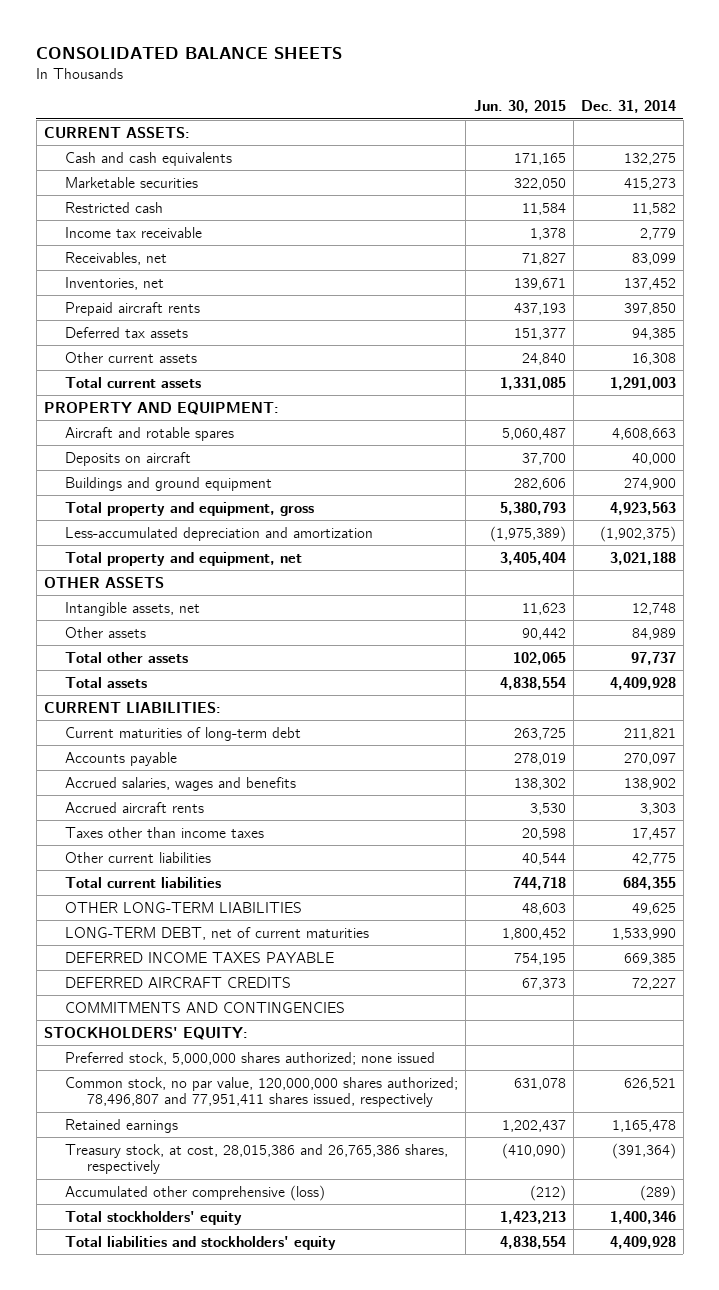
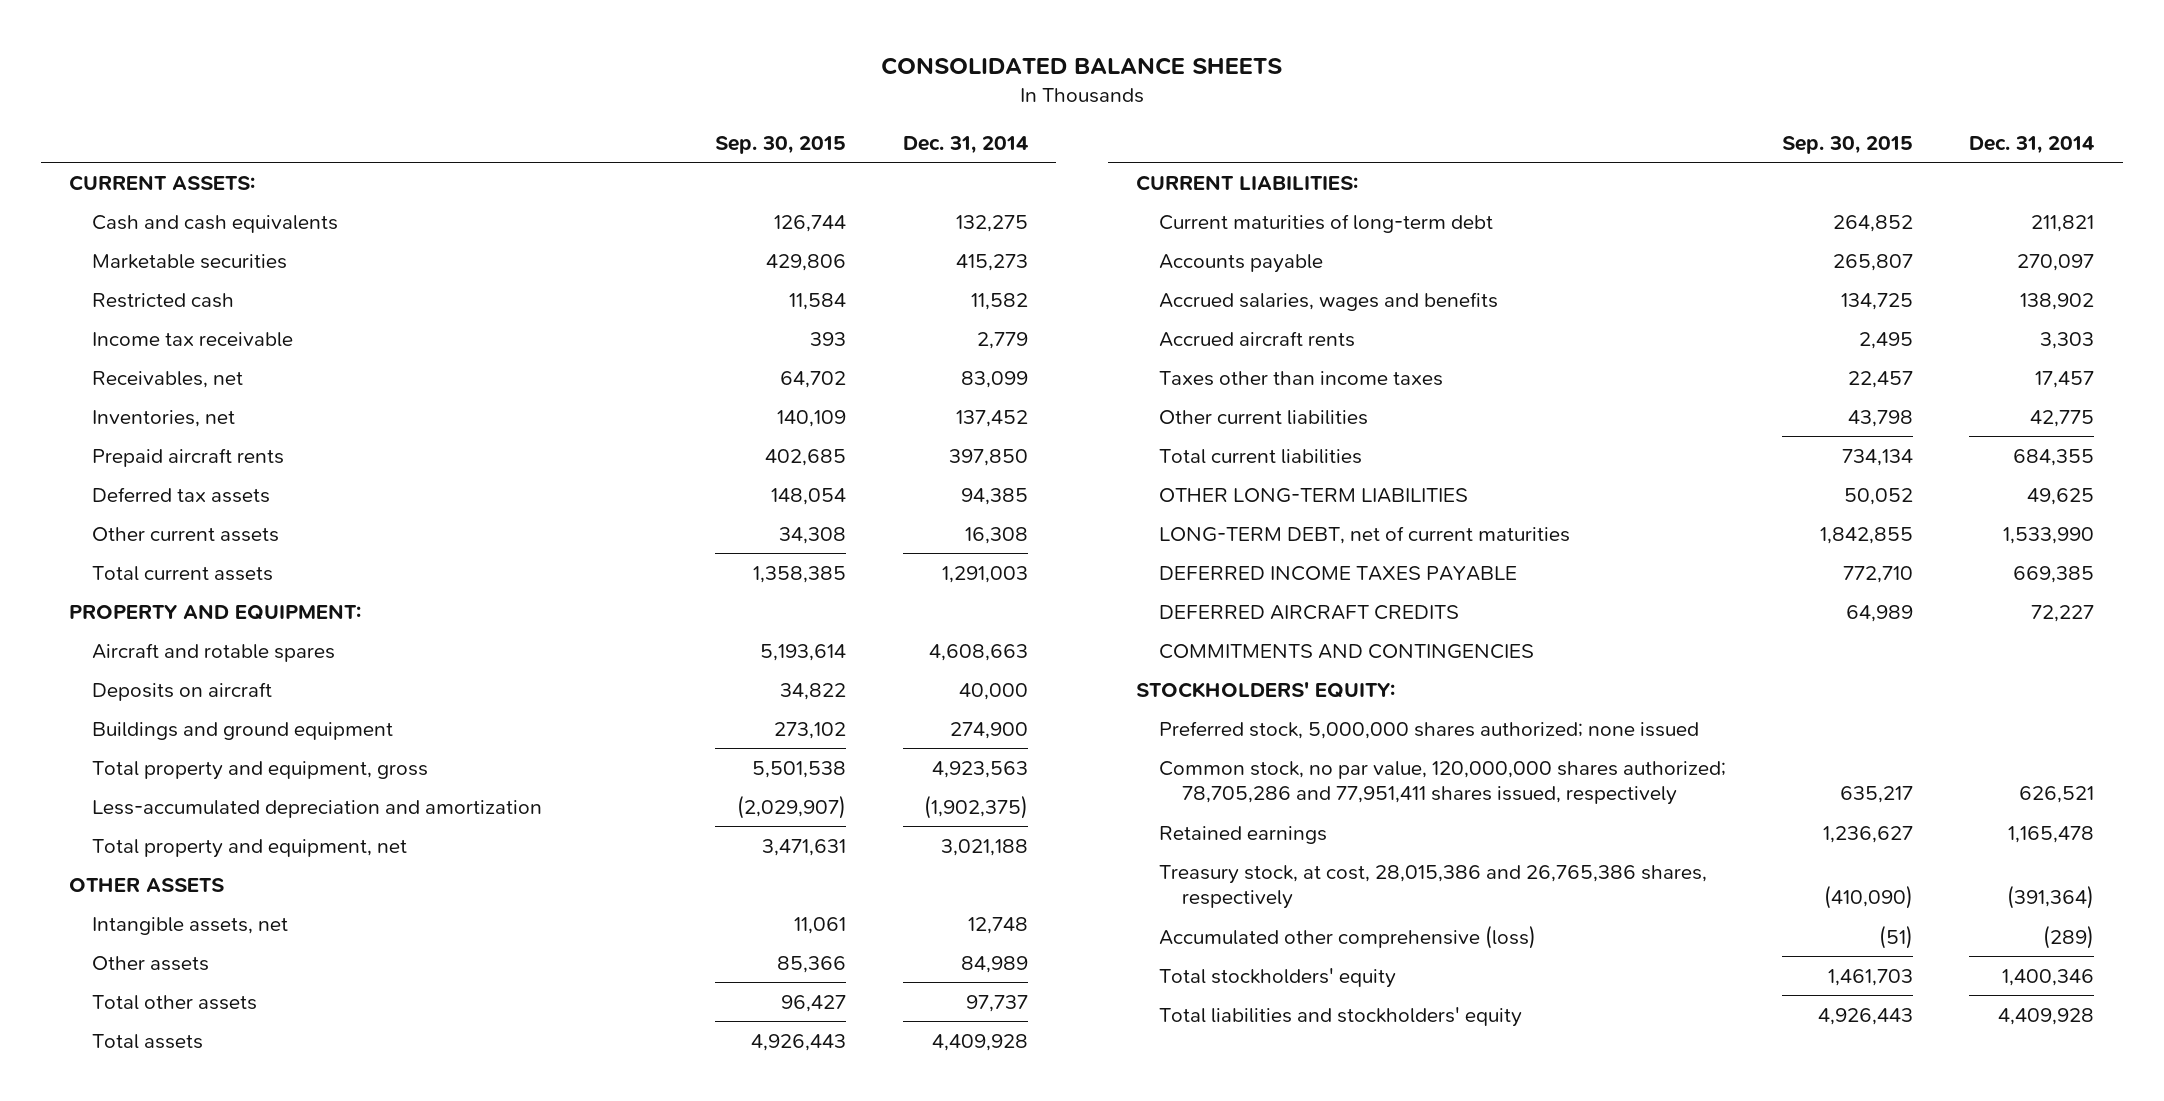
[473,100,566,114] Jun. 30, 2015 -> none
none -> [715,135,847,154] Sep. 30, 2015
[65,1076,459,1108] Common stock, no par value, 120,000,000 shares authorized; 78,496,807 and 77,951,411 shares issued, respectively -> [1158,760,1726,805] Common stock, no par value, 120,000,000 shares authorized; 78,705,286 and 77,951,411 shares issued, respectively

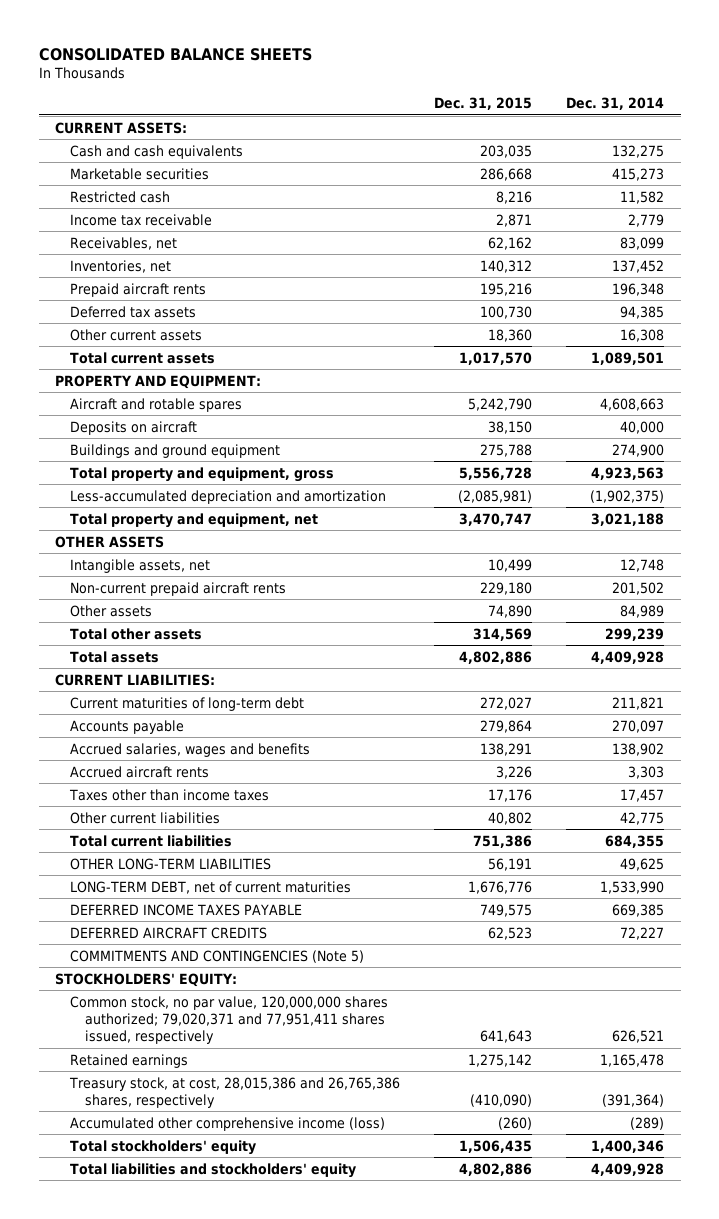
[715,135,847,154] Sep. 30, 2015 -> none
none -> [433,97,532,111] Dec. 31, 2015
[948,448,1028,466] 397,850 -> [611,282,664,296] 196,348
[941,565,1028,583] 1,291,003 -> [590,351,664,365] 1,089,501
none -> [70,581,287,596] Non-current prepaid aircraft rents
[965,994,1028,1012] 97,737 -> [604,627,664,641] 299,239
[1158,643,1534,659] COMMITMENTS AND CONTINGENCIES -> [70,949,365,963] COMMITMENTS AND CONTINGENCIES (Note 5)
[1158,720,1699,739] Preferred stock, 5,000,000 shares authorized; none issued -> none
[1158,760,1726,805] Common stock, no par value, 120,000,000 shares authorized; 78,705,286 and 77,951,411 shares issued, respectively -> [70,995,389,1045] Common stock, no par value, 120,000,000 shares authorized; 79,020,371 and 77,951,411 shares issued, respectively
[1158,924,1536,949] Accumulated other comprehensive (loss) -> [70,1116,386,1131] Accumulated other comprehensive income (loss)

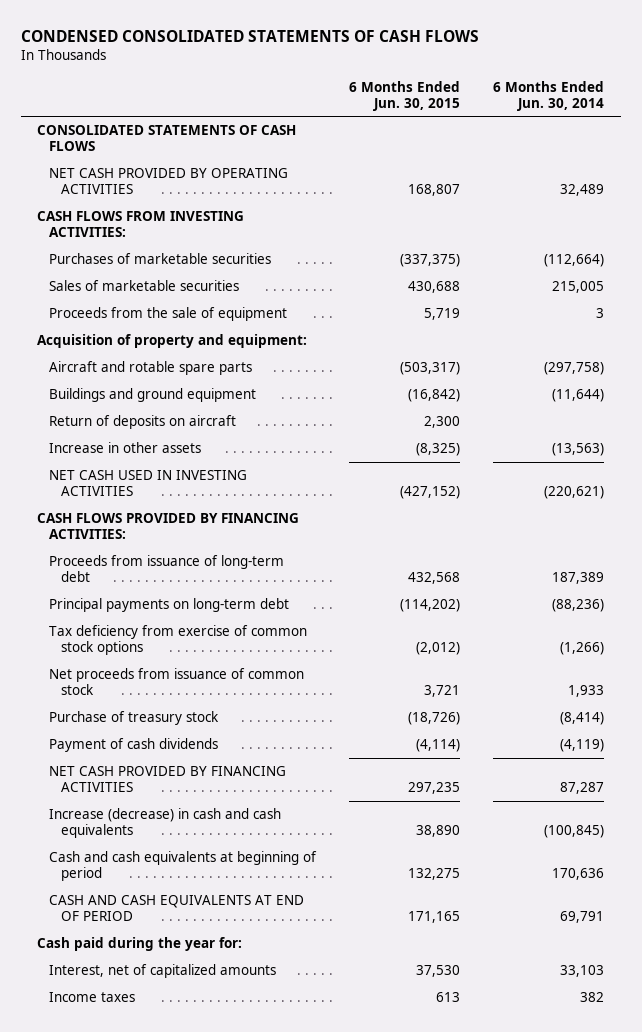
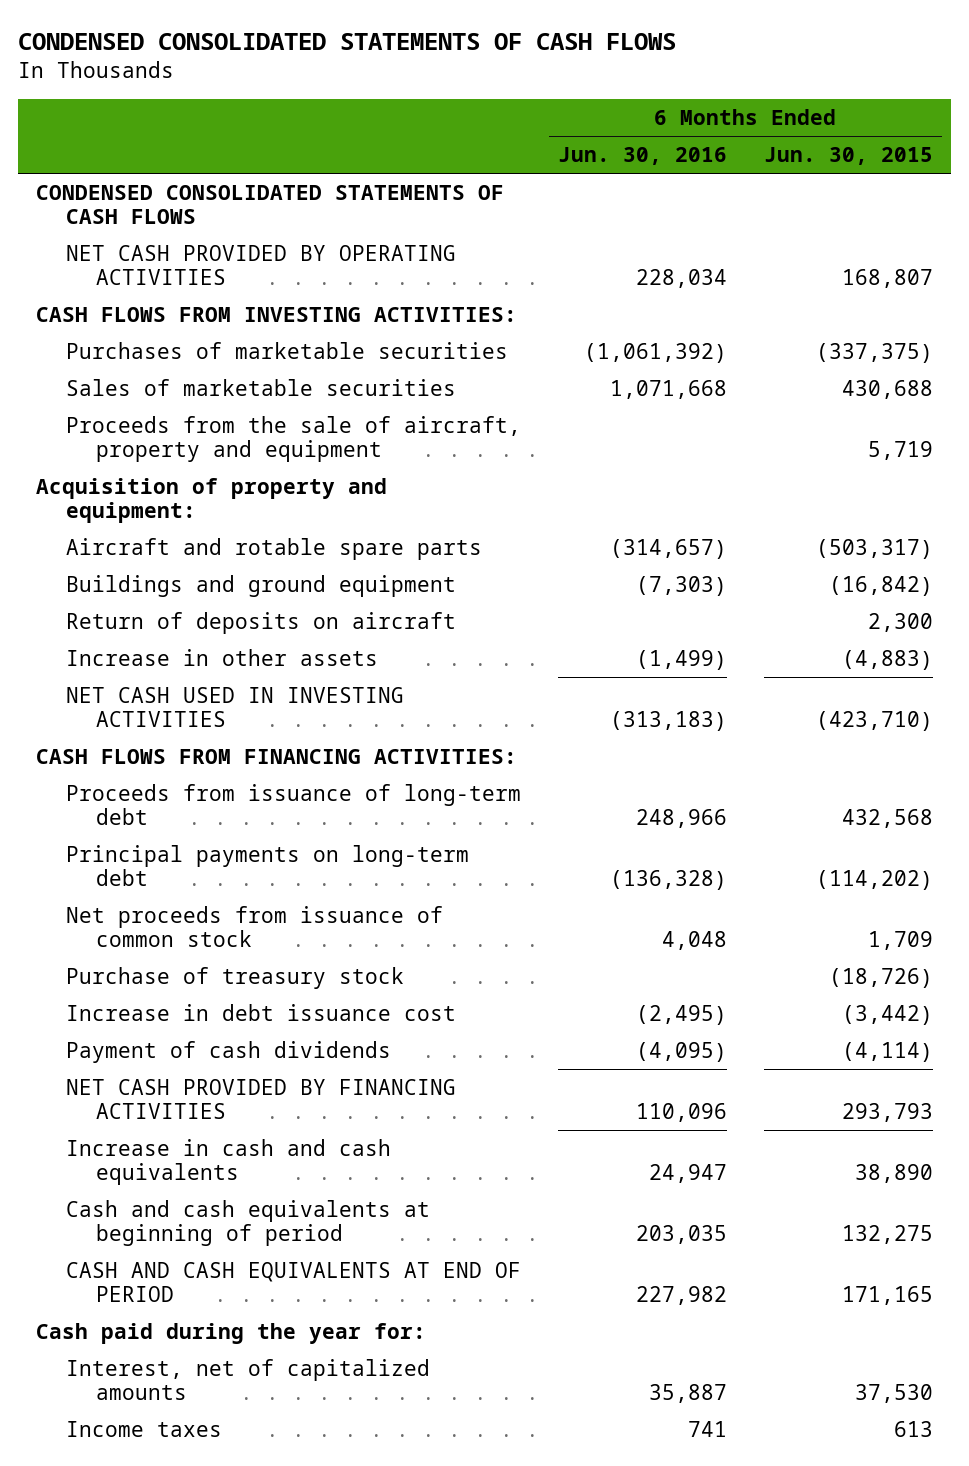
[493,80,605,111] 6 Months Ended Jun. 30, 2014 -> none
none -> [557,147,727,166] Jun. 30, 2016
[37,125,297,152] CONSOLIDATED STATEMENTS OF CASH FLOWS -> [36,185,505,225] CONDENSED CONSOLIDATED STATEMENTS OF CASH FLOWS
[49,307,288,322] Proceeds from the sale of equipment -> [65,416,521,463] Proceeds from the sale of aircraft, property and equipment
[416,443,461,457] (8,325) -> [841,650,933,671] (4,883)
[400,486,461,500] (427,152) -> [815,711,933,732] (423,710)
[37,513,300,540] CASH FLOWS PROVIDED BY FINANCING ACTIVITIES: -> [36,749,518,765] CASH FLOWS FROM FINANCING ACTIVITIES:
[49,625,308,656] Tax deficiency from exercise of common stock options -> none
[424,685,461,698] 3,721 -> [867,931,933,951] 1,709
none -> [65,1004,456,1022] Increase in debt issuance cost
[408,782,461,795] 297,235 -> [841,1103,933,1123] 293,793
[49,808,282,839] Increase (decrease) in cash and cash equivalents -> [65,1139,391,1186] Increase in cash and cash equivalents

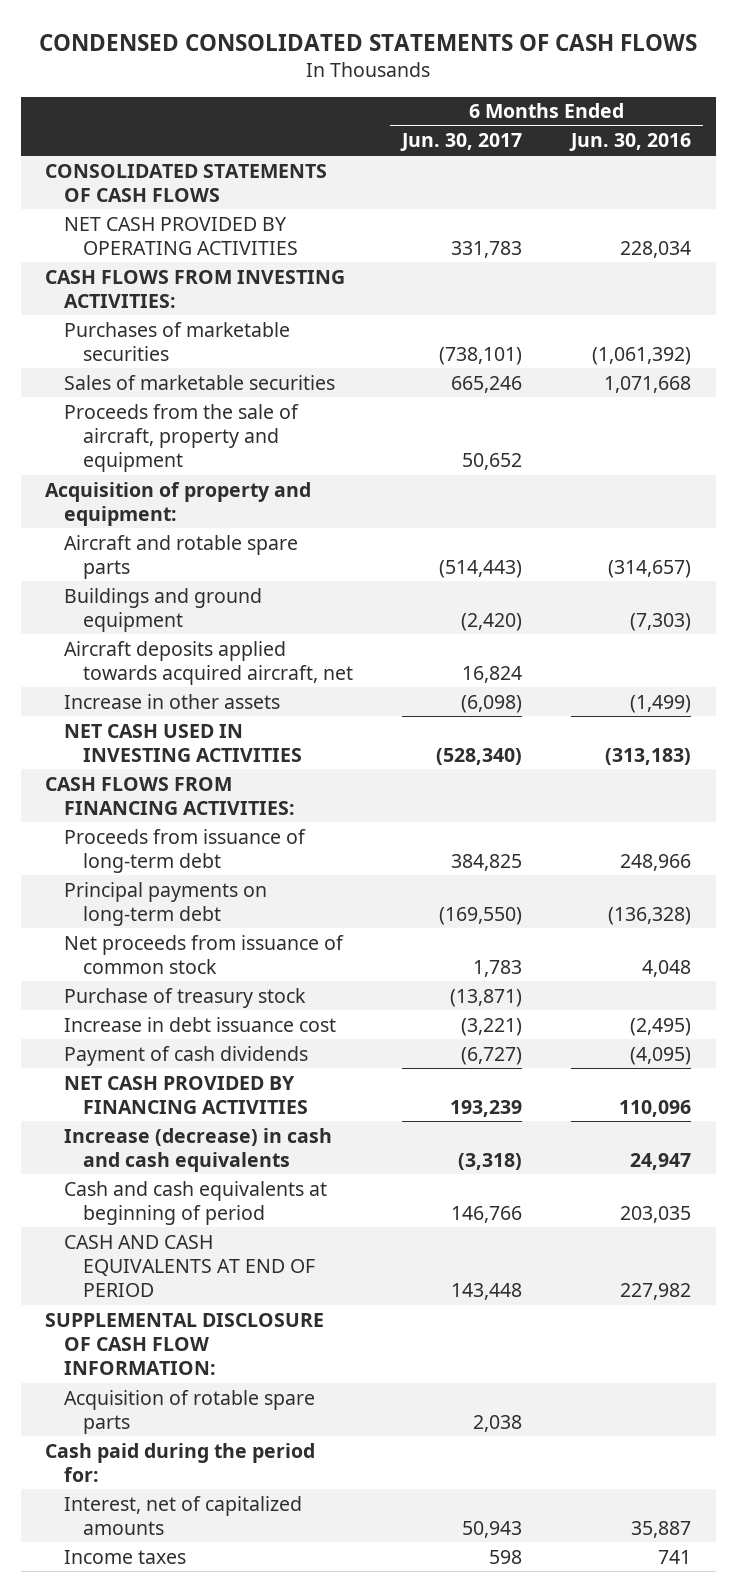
[763,147,933,166] Jun. 30, 2015 -> none
none -> [400,133,523,152] Jun. 30, 2017
[36,185,505,225] CONDENSED CONSOLIDATED STATEMENTS OF CASH FLOWS -> [45,163,328,202] CONSOLIDATED STATEMENTS OF CASH FLOWS
[65,612,456,635] Return of deposits on aircraft -> [64,640,354,685] Aircraft deposits applied towards acquired aircraft, net
[65,1139,391,1186] Increase in cash and cash equivalents -> [64,1127,333,1172] Increase (decrease) in cash and cash equivalents
none -> [45,1312,325,1375] SUPPLEMENTAL DISCLOSURE OF CASH FLOW INFORMATION:
none -> [64,1389,316,1434] Acquisition of rotable spare parts
[36,1323,427,1345] Cash paid during the year for: -> [45,1442,316,1482] Cash paid during the period for:

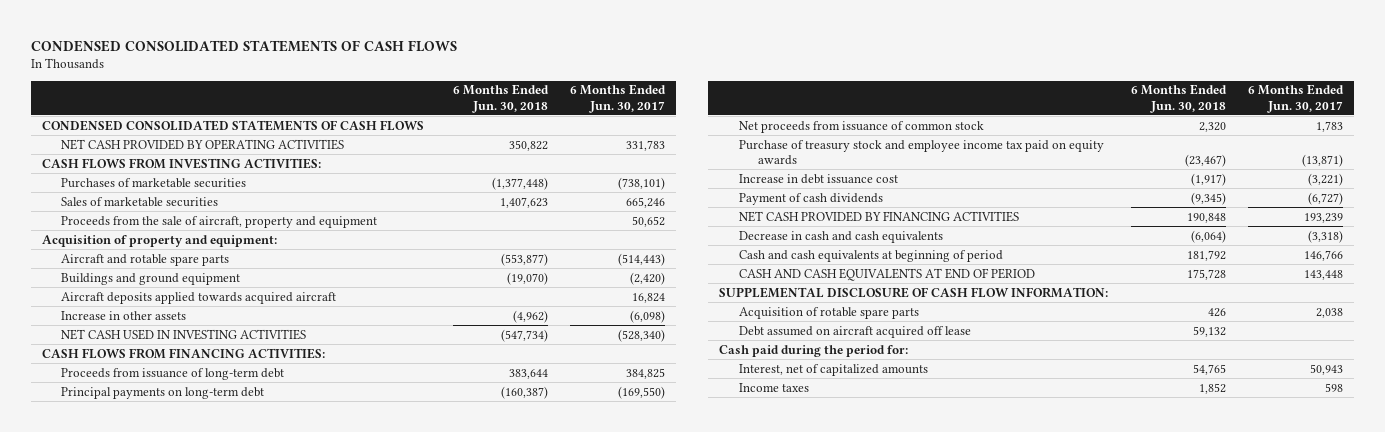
[569,133,692,152] Jun. 30, 2016 -> none
none -> [452,84,549,113] 6 Months Ended Jun. 30, 2018
[45,163,328,202] CONSOLIDATED STATEMENTS OF CASH FLOWS -> [41,119,424,131] CONDENSED CONSOLIDATED STATEMENTS OF CASH FLOWS
[64,640,354,685] Aircraft deposits applied towards acquired aircraft, net -> [61,291,337,304] Aircraft deposits applied towards acquired aircraft
[64,987,307,1008] Purchase of treasury stock -> [738,139,1104,166] Purchase of treasury stock and employee income tax paid on equity awards
[64,1127,333,1172] Increase (decrease) in cash and cash equivalents -> [738,230,943,243] Decrease in cash and cash equivalents
none -> [738,325,971,338] Debt assumed on aircraft acquired off lease

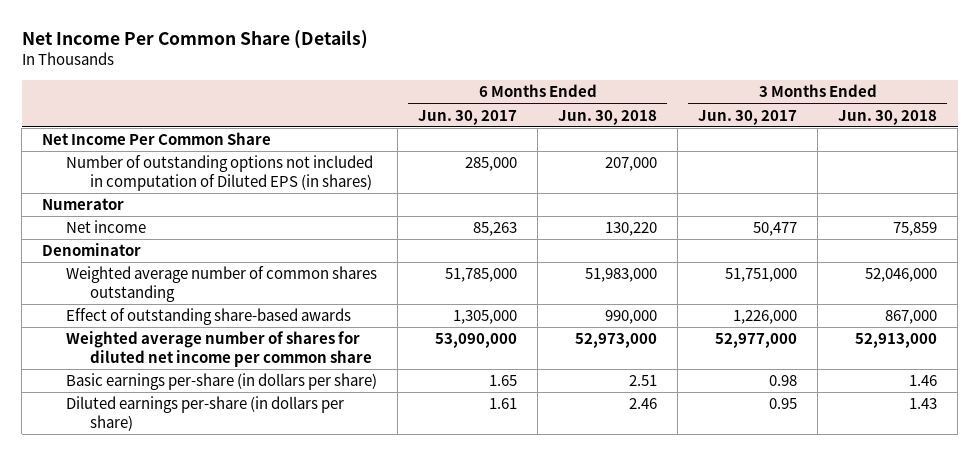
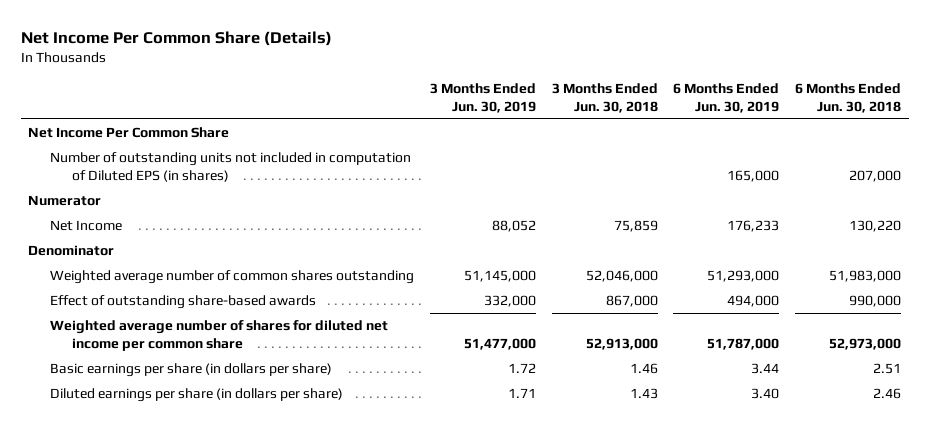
[418,109,518,125] Jun. 30, 2017 -> none
[698,109,798,125] Jun. 30, 2017 -> none
none -> [430,83,537,113] 3 Months Ended Jun. 30, 2019
none -> [673,83,780,113] 6 Months Ended Jun. 30, 2019
[66,155,374,191] Number of outstanding options not included in computation of Diluted EPS (in shares) -> [50,152,412,182] Number of outstanding units not included in computation of Diluted EPS (in shares)
[66,220,147,234] Net income -> [50,220,123,232] Net Income
[66,373,378,391] Basic earnings per-share (in dollars per share) -> [50,363,333,378] Basic earnings per share (in dollars per share)
[66,396,345,431] Diluted earnings per-share (in dollars per share) -> [50,388,344,403] Diluted earnings per share (in dollars per share)

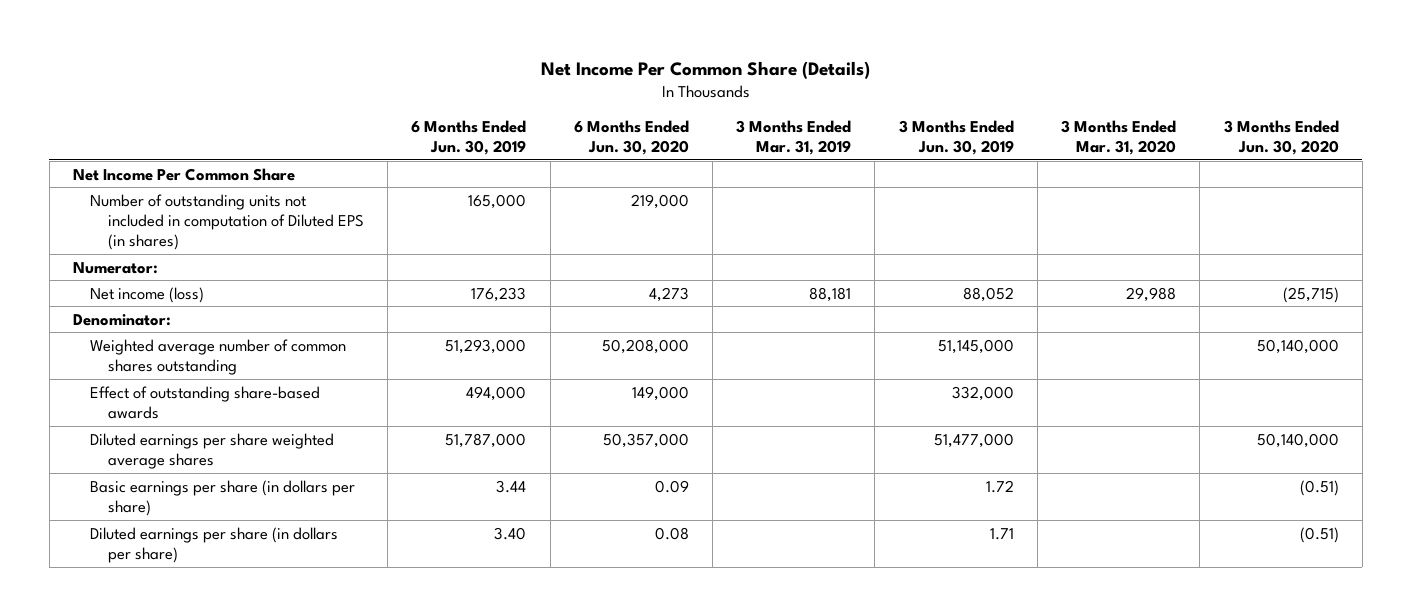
[551,83,658,113] 3 Months Ended Jun. 30, 2018 -> none
[795,83,902,113] 6 Months Ended Jun. 30, 2018 -> none
none -> [573,119,689,156] 6 Months Ended Jun. 30, 2020
none -> [736,119,852,156] 3 Months Ended Mar. 31, 2019
none -> [1061,119,1177,156] 3 Months Ended Mar. 31, 2020
none -> [1223,119,1339,156] 3 Months Ended Jun. 30, 2020
[28,195,102,207] Numerator -> [72,261,158,274] Numerator:
[50,220,123,232] Net Income -> [90,286,205,303] Net income (loss)
[28,245,115,257] Denominator -> [72,313,171,326] Denominator:
[50,320,389,351] Weighted average number of shares for diluted net income per common share -> [90,432,335,469] Diluted earnings per share weighted average shares

